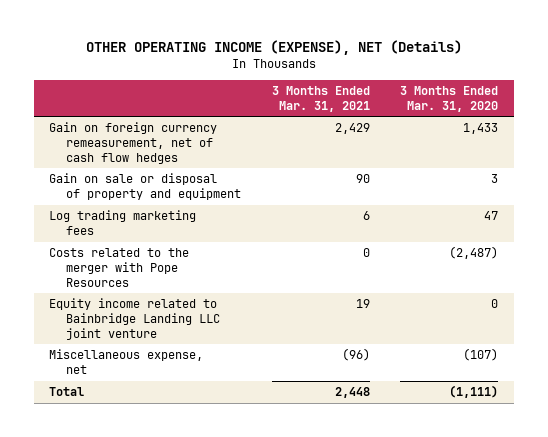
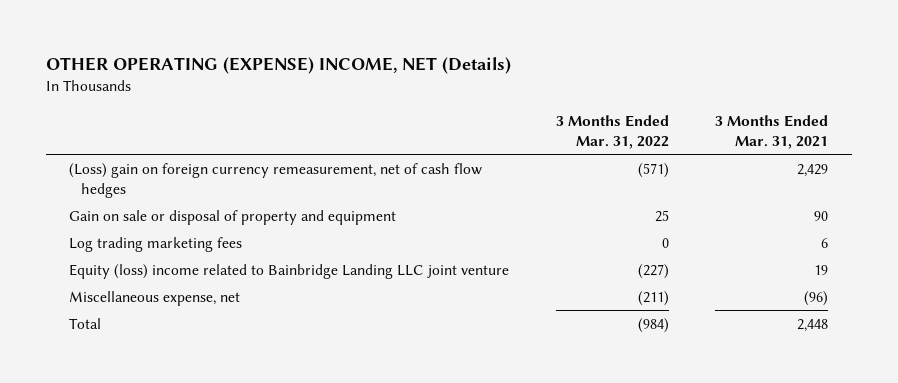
[85,40,462,56] OTHER OPERATING INCOME (EXPENSE), NET (Details) -> [46,57,512,75] OTHER OPERATING (EXPENSE) INCOME, NET (Details)
[400,85,499,112] 3 Months Ended Mar. 31, 2020 -> none
none -> [555,114,669,149] 3 Months Ended Mar. 31, 2022
[49,122,218,164] Gain on foreign currency remeasurement, net of cash flow hedges -> [69,162,483,198] (Loss) gain on foreign currency remeasurement, net of cash flow hedges
[49,248,190,287] Costs related to the merger with Pope Resources -> none
[49,298,221,340] Equity income related to Bainbridge Landing LLC joint venture -> [69,263,510,279] Equity (loss) income related to Bainbridge Landing LLC joint venture

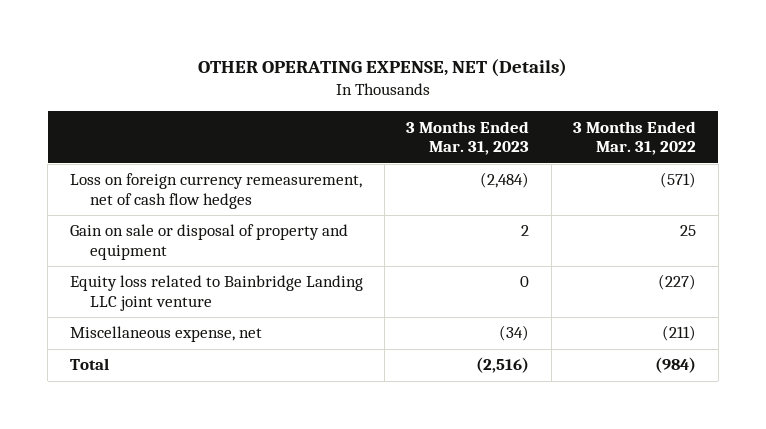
[46,57,512,75] OTHER OPERATING (EXPENSE) INCOME, NET (Details) -> [197,59,567,78] OTHER OPERATING EXPENSE, NET (Details)
[715,114,829,149] 3 Months Ended Mar. 31, 2021 -> none
none -> [406,120,530,156] 3 Months Ended Mar. 31, 2023
[69,162,483,198] (Loss) gain on foreign currency remeasurement, net of cash flow hedges -> [69,173,362,209] Loss on foreign currency remeasurement, net of cash flow hedges
[69,236,243,252] Log trading marketing fees -> none
[69,263,510,279] Equity (loss) income related to Bainbridge Landing LLC joint venture -> [69,275,363,311] Equity loss related to Bainbridge Landing LLC joint venture

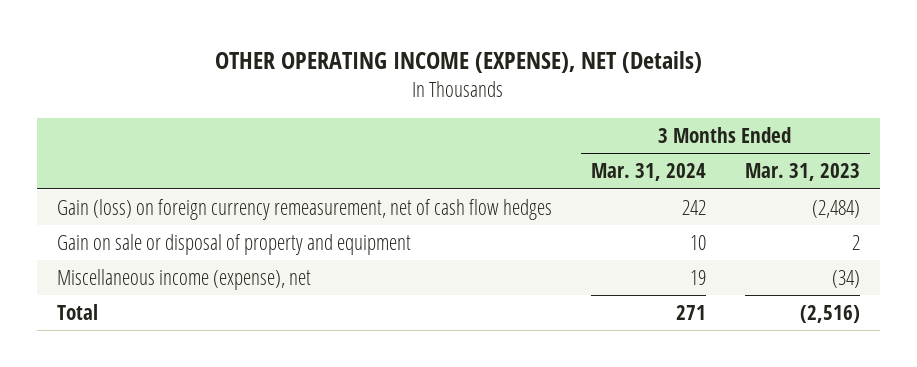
[197,59,567,78] OTHER OPERATING EXPENSE, NET (Details) -> [215,51,703,74] OTHER OPERATING INCOME (EXPENSE), NET (Details)
[573,120,697,156] 3 Months Ended Mar. 31, 2022 -> none
none -> [590,163,706,182] Mar. 31, 2024
[69,173,362,209] Loss on foreign currency remeasurement, net of cash flow hedges -> [56,199,552,221] Gain (loss) on foreign currency remeasurement, net of cash flow hedges
[69,275,363,311] Equity loss related to Bainbridge Landing LLC joint venture -> none
[69,326,262,343] Miscellaneous expense, net -> [56,269,311,291] Miscellaneous income (expense), net

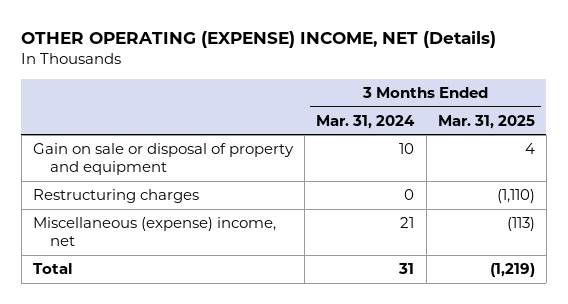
[215,51,703,74] OTHER OPERATING INCOME (EXPENSE), NET (Details) -> [21,31,497,49] OTHER OPERATING (EXPENSE) INCOME, NET (Details)
[745,163,861,182] Mar. 31, 2023 -> none
none -> [437,114,535,129] Mar. 31, 2025
[56,199,552,221] Gain (loss) on foreign currency remeasurement, net of cash flow hedges -> none
none -> [32,188,199,203] Restructuring charges
[56,269,311,291] Miscellaneous income (expense), net -> [32,216,276,247] Miscellaneous (expense) income, net
[689,270,706,286] 19 -> [400,216,415,228] 21
[675,305,706,321] 271 -> [398,262,415,274] 31

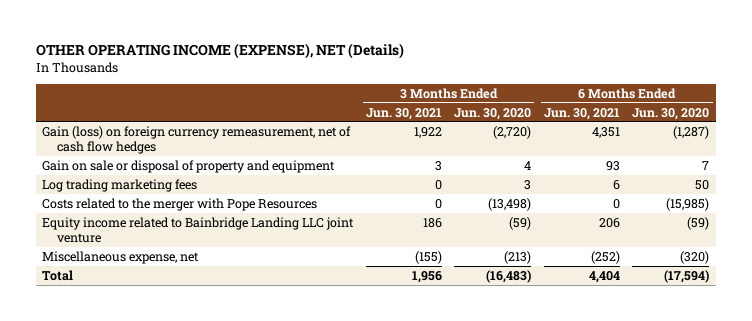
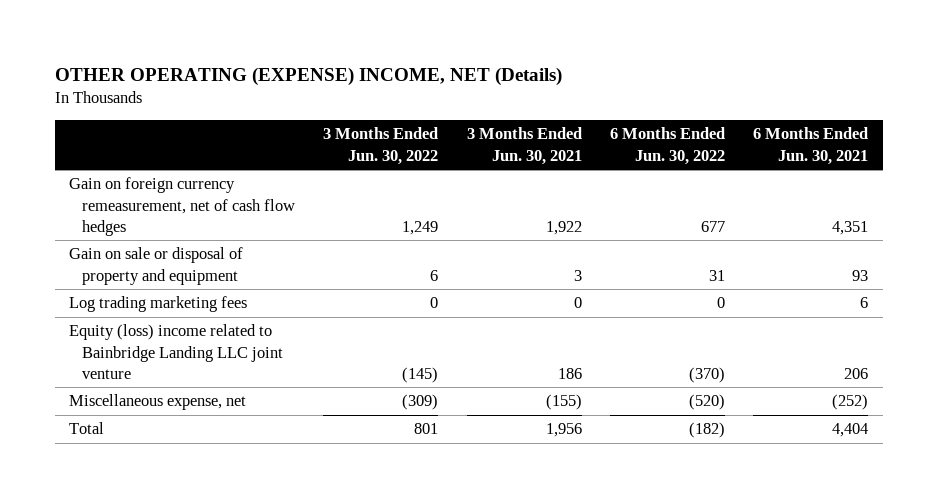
[35,43,404,60] OTHER OPERATING INCOME (EXPENSE), NET (Details) -> [55,67,563,87] OTHER OPERATING (EXPENSE) INCOME, NET (Details)
[454,107,532,120] Jun. 30, 2020 -> none
[632,107,710,120] Jun. 30, 2020 -> none
none -> [323,127,439,165] 3 Months Ended Jun. 30, 2022
none -> [610,127,726,165] 6 Months Ended Jun. 30, 2022
[42,125,352,155] Gain (loss) on foreign currency remeasurement, net of cash flow hedges -> [69,177,295,236] Gain on foreign currency remeasurement, net of cash flow hedges
[42,197,318,211] Costs related to the merger with Pope Resources -> none
[42,216,355,244] Equity income related to Bainbridge Landing LLC joint venture -> [69,324,283,379] Equity (loss) income related to Bainbridge Landing LLC joint venture

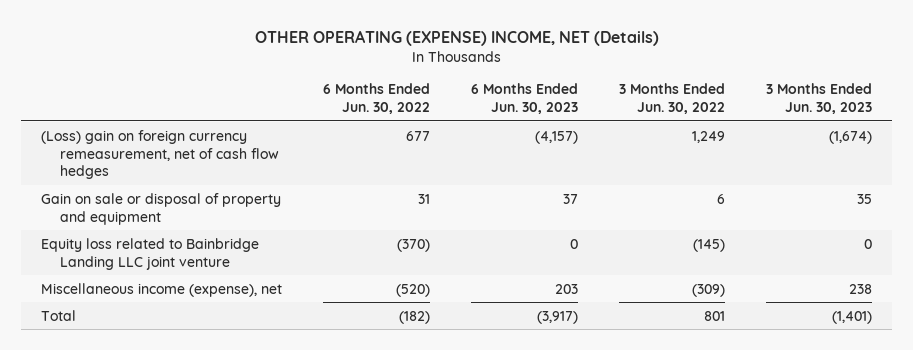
[466,127,582,165] 3 Months Ended Jun. 30, 2021 -> none
[753,127,869,165] 6 Months Ended Jun. 30, 2021 -> none
none -> [471,83,579,115] 6 Months Ended Jun. 30, 2023
none -> [765,83,872,115] 3 Months Ended Jun. 30, 2023
[69,177,295,236] Gain on foreign currency remeasurement, net of cash flow hedges -> [41,129,280,180] (Loss) gain on foreign currency remeasurement, net of cash flow hedges
[69,296,248,313] Log trading marketing fees -> none
[69,324,283,379] Equity (loss) income related to Bainbridge Landing LLC joint venture -> [41,237,260,270] Equity loss related to Bainbridge Landing LLC joint venture
[69,394,247,411] Miscellaneous expense, net -> [41,282,283,297] Miscellaneous income (expense), net

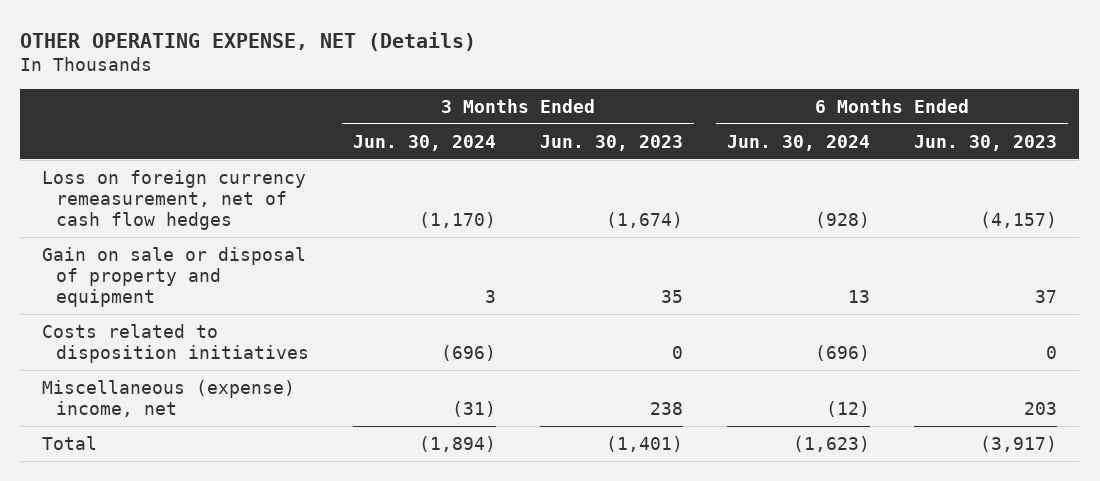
[254,29,659,46] OTHER OPERATING (EXPENSE) INCOME, NET (Details) -> [20,31,477,51] OTHER OPERATING EXPENSE, NET (Details)
[323,83,431,115] 6 Months Ended Jun. 30, 2022 -> none
[619,83,726,115] 3 Months Ended Jun. 30, 2022 -> none
none -> [352,134,496,151] Jun. 30, 2024
none -> [727,134,871,151] Jun. 30, 2024
[41,129,280,180] (Loss) gain on foreign currency remeasurement, net of cash flow hedges -> [42,169,307,231] Loss on foreign currency remeasurement, net of cash flow hedges
[41,237,260,270] Equity loss related to Bainbridge Landing LLC joint venture -> none
none -> [42,323,309,364] Costs related to disposition initiatives
[41,282,283,297] Miscellaneous income (expense), net -> [42,379,296,418] Miscellaneous (expense) income, net

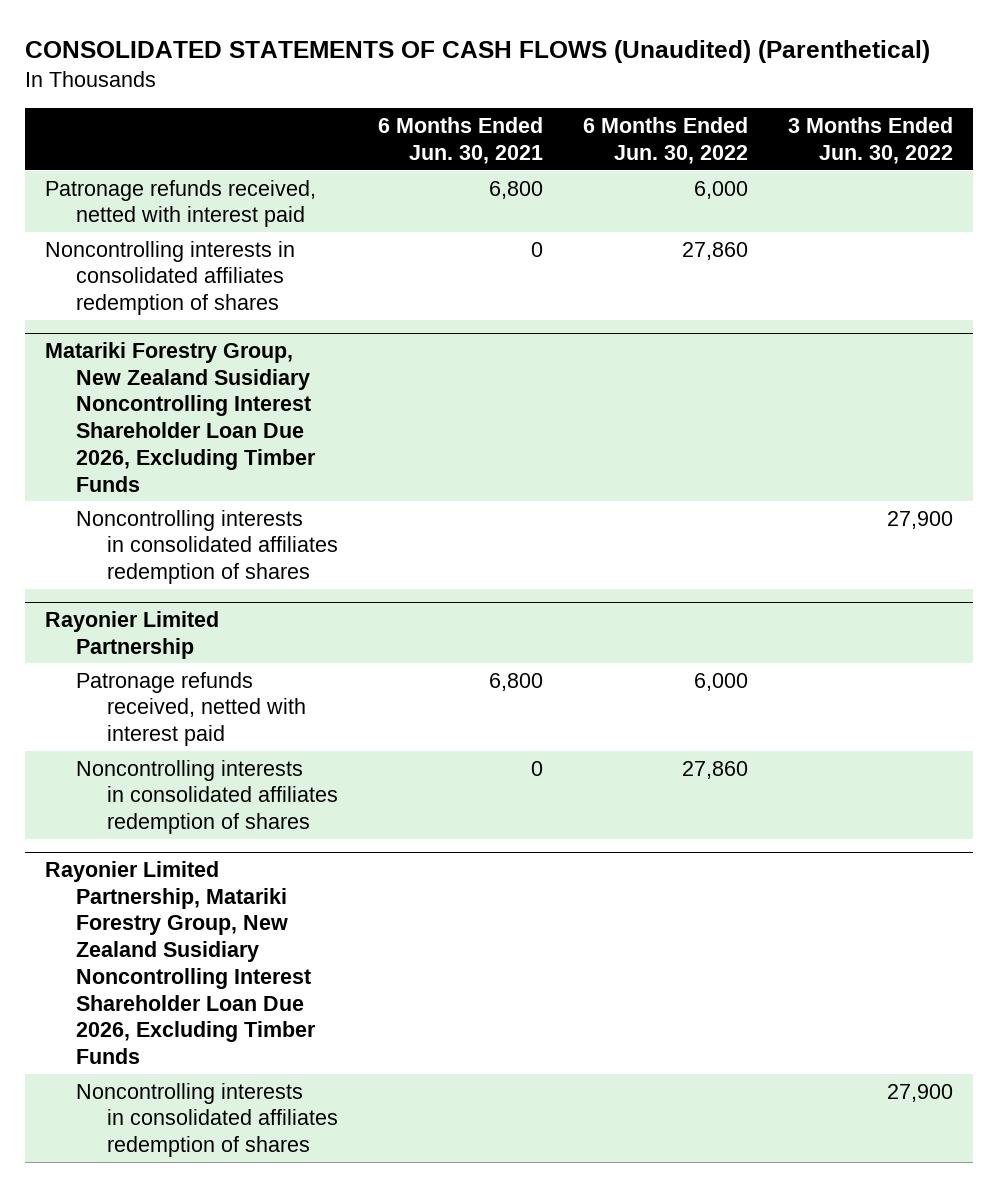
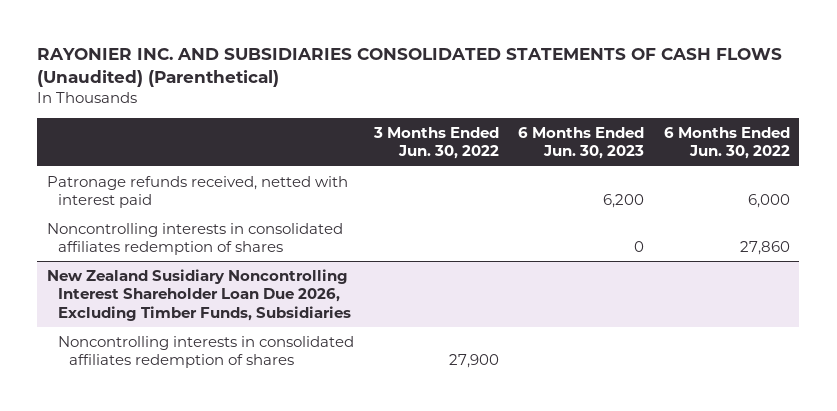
[24,39,930,63] CONSOLIDATED STATEMENTS OF CASH FLOWS (Unaudited) (Parenthetical) -> [37,48,783,88] RAYONIER INC. AND SUBSIDIARIES CONSOLIDATED STATEMENTS OF CASH FLOWS (Unaudited) (Parenthetical)
[378,117,544,164] 6 Months Ended Jun. 30, 2021 -> none
none -> [518,126,645,160] 6 Months Ended Jun. 30, 2023
[75,509,339,585] Noncontrolling interests in consolidated affiliates redemption of shares -> none
[44,610,219,659] Rayonier Limited Partnership -> none
[75,671,307,747] Patronage refunds received, netted with interest paid -> none
[75,759,339,835] Noncontrolling interests in consolidated affiliates redemption of shares -> none
[44,860,316,1065] Rayonier Limited Partnership, Matariki Forestry Group, New Zealand Susidiary Noncontrolling Interest Shareholder Loan Due 2026, Excluding Timber Funds -> none
[44,341,316,492] Matariki Forestry Group, New Zealand Susidiary Noncontrolling Interest Shareholder Loan Due 2026, Excluding Timber Funds -> [46,268,352,321] New Zealand Susidiary Noncontrolling Interest Shareholder Loan Due 2026, Excluding Timber Funds, Subsidiaries

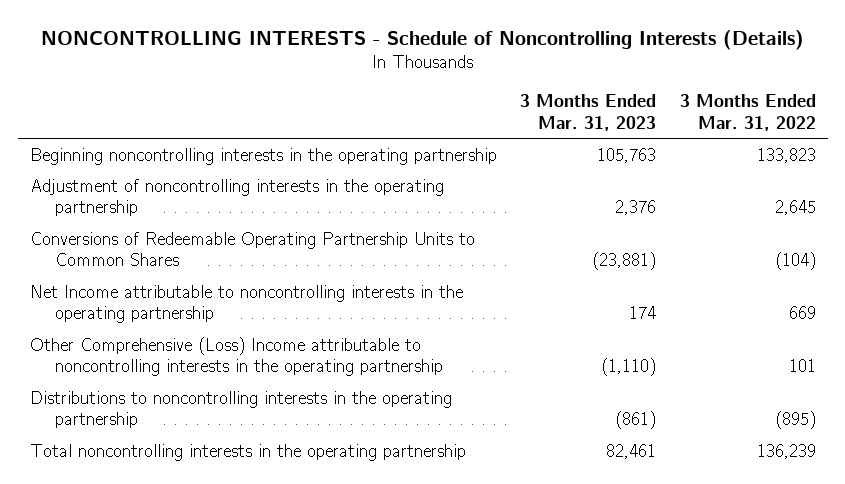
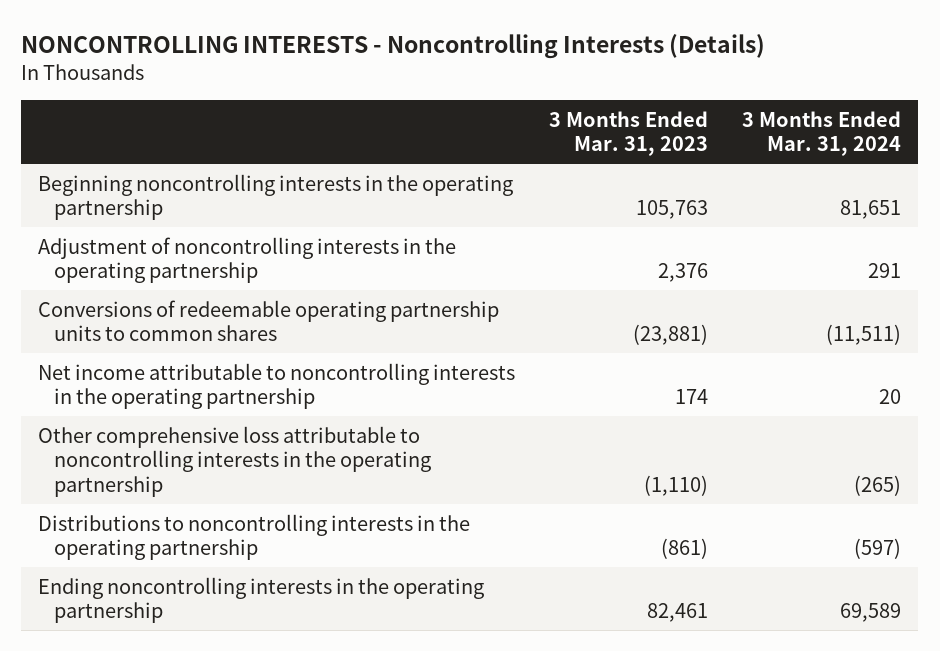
[40,29,804,50] NONCONTROLLING INTERESTS - Schedule of Noncontrolling Interests (Details) -> [21,33,766,59] NONCONTROLLING INTERESTS - Noncontrolling Interests (Details)
[679,94,816,131] 3 Months Ended Mar. 31, 2022 -> none
none -> [742,110,902,157] 3 Months Ended Mar. 31, 2024
[29,231,475,267] Conversions of Redeemable Operating Partnership Units to Common Shares -> [38,299,500,342] Conversions of redeemable operating partnership units to common shares
[29,284,463,324] Net Income attributable to noncontrolling interests in the operating partnership -> [38,362,516,410] Net income attributable to noncontrolling interests in the operating partnership
[29,336,443,377] Other Comprehensive (Loss) Income attributable to noncontrolling interests in the operating partnership -> [38,425,432,497] Other comprehensive loss attributable to noncontrolling interests in the operating partnership
[29,443,466,461] Total noncontrolling interests in the operating partnership -> [38,576,485,624] Ending noncontrolling interests in the operating partnership

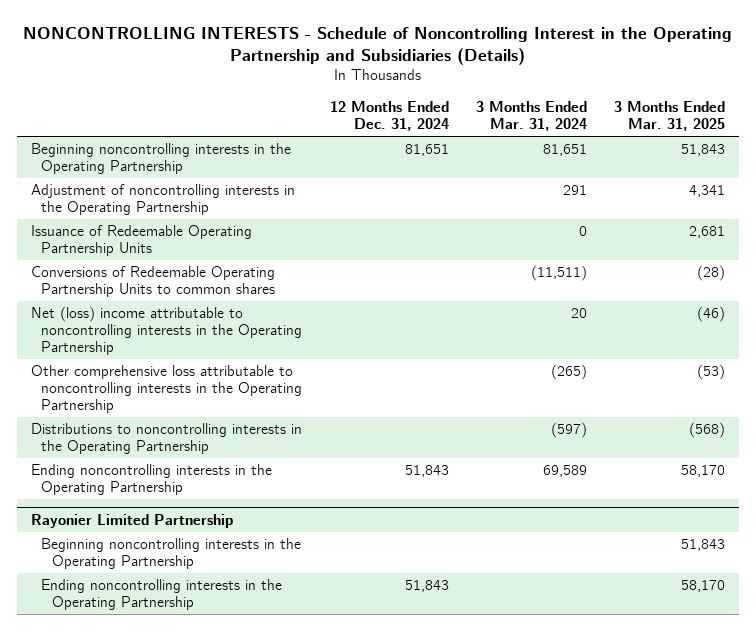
[21,33,766,59] NONCONTROLLING INTERESTS - Noncontrolling Interests (Details) -> [22,27,732,66] NONCONTROLLING INTERESTS - Schedule of Noncontrolling Interest in the Operating Partnership and Subsidiaries (Details)
[549,110,709,157] 3 Months Ended Mar. 31, 2023 -> none
none -> [329,100,449,131] 12 Months Ended Dec. 31, 2024
none -> [614,100,726,131] 3 Months Ended Mar. 31, 2025
[38,173,514,221] Beginning noncontrolling interests in the operating partnership -> [30,143,291,175] Beginning noncontrolling interests in the Operating Partnership
[38,236,457,284] Adjustment of noncontrolling interests in the operating partnership -> [30,184,295,216] Adjustment of noncontrolling interests in the Operating Partnership
none -> [30,225,252,257] Issuance of Redeemable Operating Partnership Units
[38,299,500,342] Conversions of redeemable operating partnership units to common shares -> [30,266,276,298] Conversions of Redeemable Operating Partnership Units to common shares
[38,362,516,410] Net income attributable to noncontrolling interests in the operating partnership -> [30,306,303,355] Net (loss) income attributable to noncontrolling interests in the Operating Partnership
[38,425,432,497] Other comprehensive loss attributable to noncontrolling interests in the operating partnership -> [30,365,303,413] Other comprehensive loss attributable to noncontrolling interests in the Operating Partnership
[38,513,471,561] Distributions to noncontrolling interests in the operating partnership -> [30,423,302,455] Distributions to noncontrolling interests in the Operating Partnership
[38,576,485,624] Ending noncontrolling interests in the operating partnership -> [30,464,272,496] Ending noncontrolling interests in the Operating Partnership
none -> [30,513,233,528] Rayonier Limited Partnership
none -> [41,538,302,570] Beginning noncontrolling interests in the Operating Partnership
none -> [41,579,283,611] Ending noncontrolling interests in the Operating Partnership

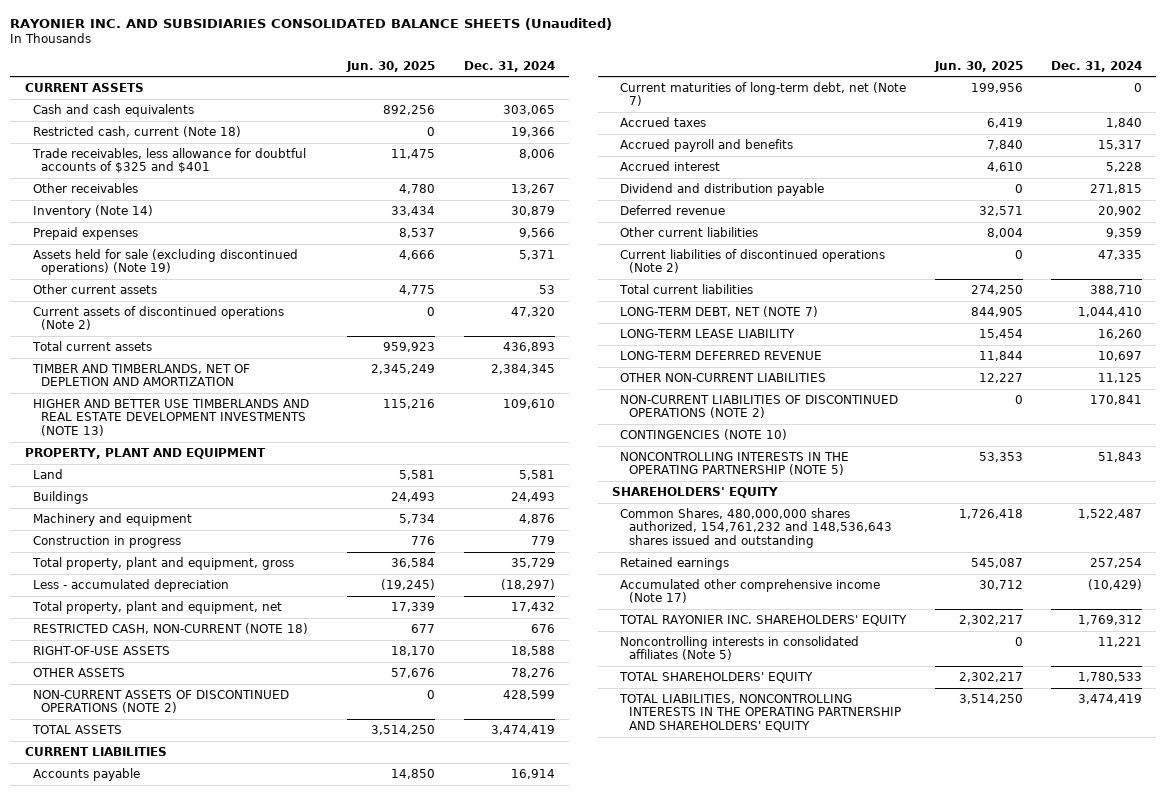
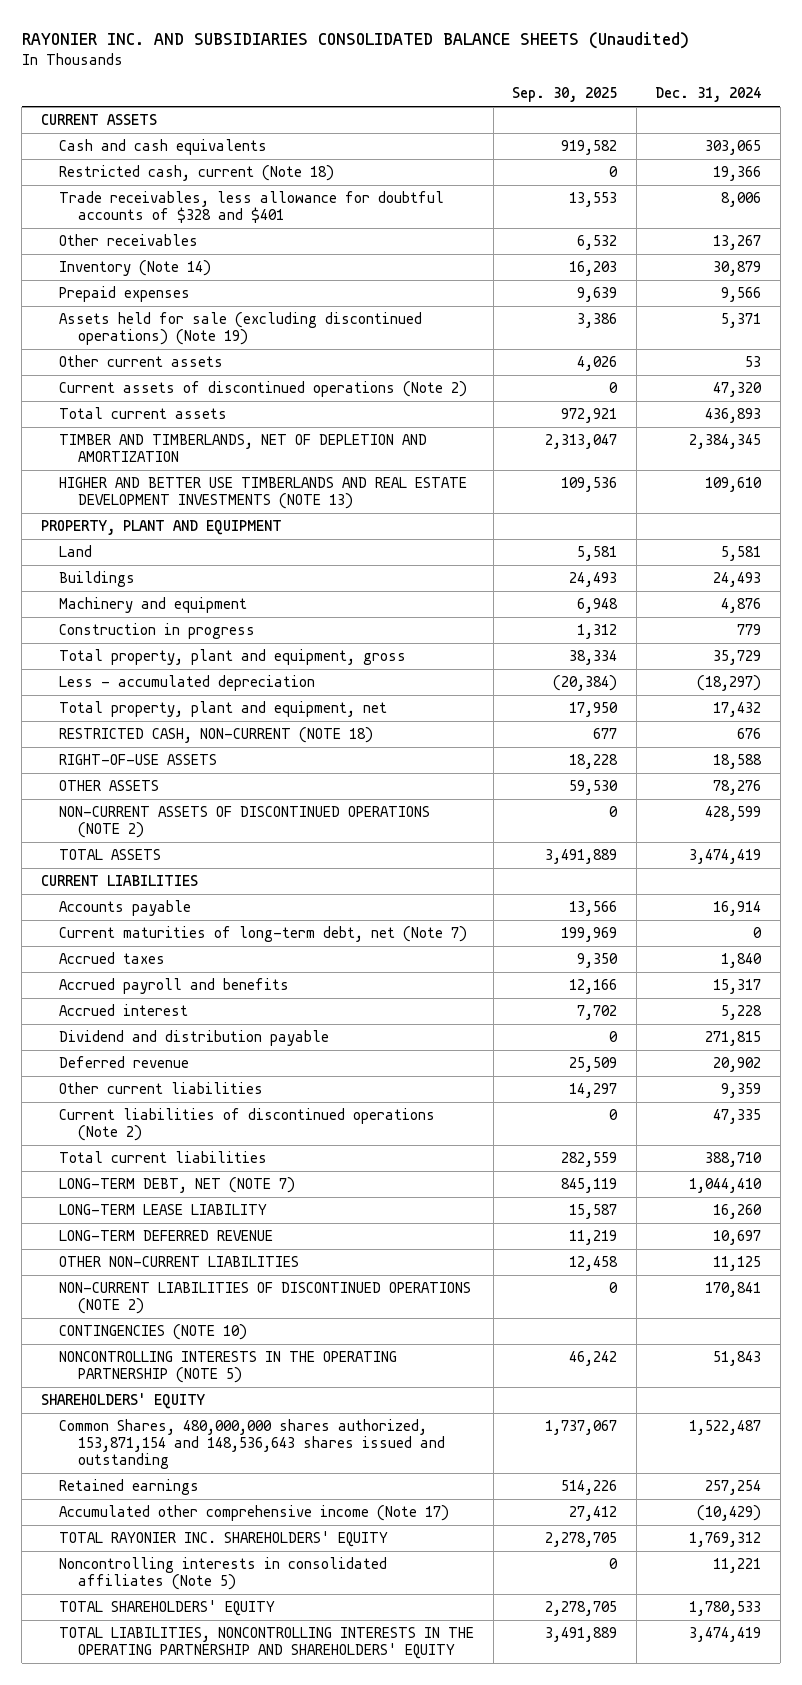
[346,60,436,72] Jun. 30, 2025 -> none
none -> [512,87,618,103] Sep. 30, 2025
[31,148,306,174] Trade receivables, less allowance for doubtful accounts of $325 and $401 -> [59,191,445,224] Trade receivables, less allowance for doubtful accounts of $328 and $401
[620,508,892,548] Common Shares, 480,000,000 shares authorized, 154,761,232 and 148,536,643 shares issued and outstanding -> [59,1419,445,1470] Common Shares, 480,000,000 shares authorized, 153,871,154 and 148,536,643 shares issued and outstanding

